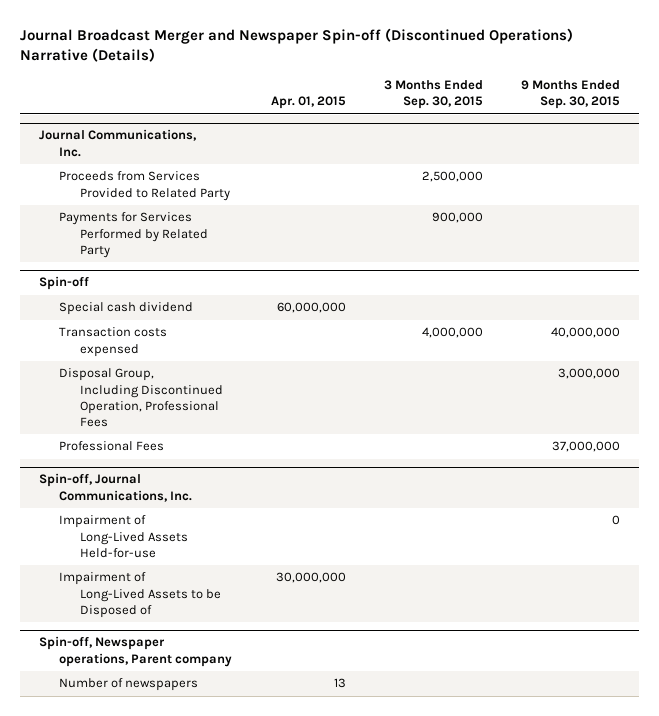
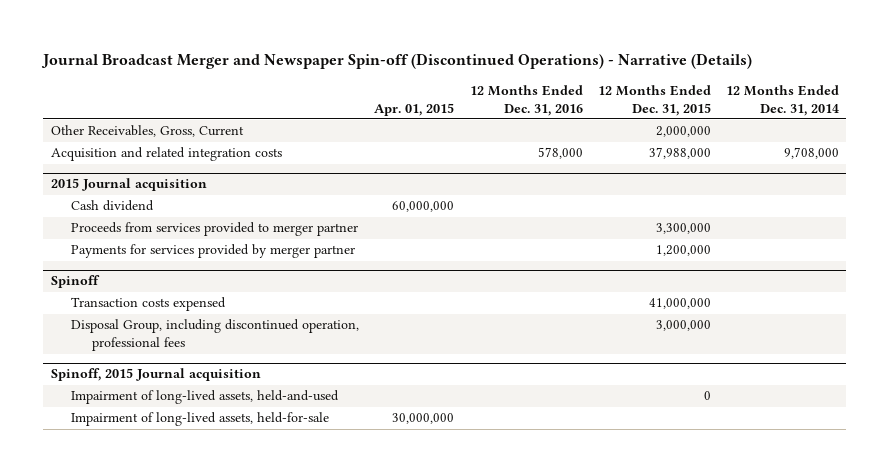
[19,27,573,62] Journal Broadcast Merger and Newspaper Spin-off (Discontinued Operations) Narrative (Details) -> [41,53,753,70] Journal Broadcast Merger and Newspaper Spin-off (Discontinued Operations) - Narrative (Details)
[383,80,483,110] 3 Months Ended Sep. 30, 2015 -> none
[521,80,621,110] 9 Months Ended Sep. 30, 2015 -> none
none -> [469,84,583,116] 12 Months Ended Dec. 31, 2016
none -> [597,84,711,116] 12 Months Ended Dec. 31, 2015
none -> [725,84,839,116] 12 Months Ended Dec. 31, 2014
[59,302,194,316] Special cash dividend -> none
none -> [51,125,245,138] Other Receivables, Gross, Current
none -> [51,147,283,162] Acquisition and related integration costs
[38,129,196,157] Journal Communications, Inc. -> [51,178,208,192] 2015 Journal acquisition
none -> [71,200,155,212] Cash dividend
[59,171,230,201] Proceeds from Services Provided to Related Party -> [71,222,359,237] Proceeds from services provided to merger partner
[59,212,208,258] Payments for Services Performed by Related Party -> [71,244,356,259] Payments for services provided by merger partner
[38,276,89,291] Spin-off -> [51,275,101,289] Spinoff
[59,441,165,452] Professional Fees -> none
[38,473,193,502] Spin-off, Journal Communications, Inc. -> none
[59,515,188,558] Impairment of Long-Lived Assets Held-for-use -> none
[59,572,221,618] Impairment of Long-Lived Assets to be Disposed of -> none
[38,636,233,667] Spin-off, Newspaper operations, Parent company -> none
[59,678,199,692] Number of newspapers -> none
[59,368,223,427] Disposal Group, Including Discontinued Operation, Professional Fees -> [71,319,360,352] Disposal Group, including discontinued operation, professional fees
none -> [51,368,262,382] Spinoff, 2015 Journal acquisition
none -> [71,390,340,405] Impairment of long-lived assets, held-and-used
none -> [71,412,330,427] Impairment of long-lived assets, held-for-sale

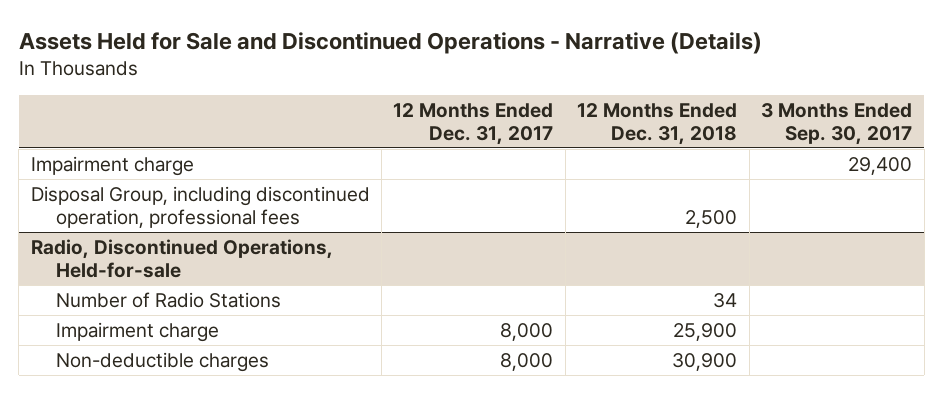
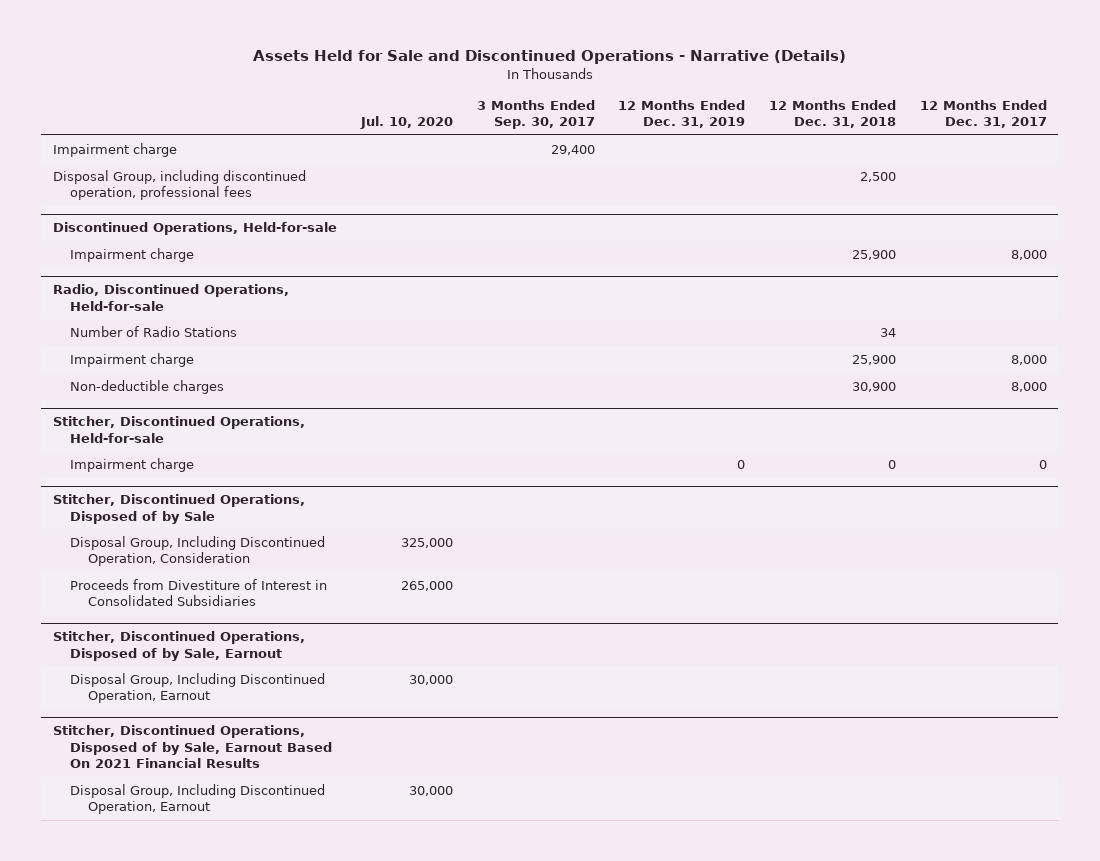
none -> [359,116,453,130] Jul. 10, 2020
none -> [618,99,746,129] 12 Months Ended Dec. 31, 2019
none -> [53,222,338,236] Discontinued Operations, Held-for-sale
none -> [70,247,195,262] Impairment charge
none -> [53,416,306,443] Stitcher, Discontinued Operations, Held-for-sale
none -> [70,457,195,472] Impairment charge
none -> [53,494,306,524] Stitcher, Discontinued Operations, Disposed of by Sale
none -> [70,535,326,567] Disposal Group, Including Discontinued Operation, Consideration
none -> [70,578,328,607] Proceeds from Divestiture of Interest in Consolidated Subsidiaries
none -> [53,631,306,661] Stitcher, Discontinued Operations, Disposed of by Sale, Earnout
none -> [70,672,326,704] Disposal Group, Including Discontinued Operation, Earnout
none -> [53,725,333,769] Stitcher, Discontinued Operations, Disposed of by Sale, Earnout Based On 2021 Financial Results
none -> [70,783,326,815] Disposal Group, Including Discontinued Operation, Earnout

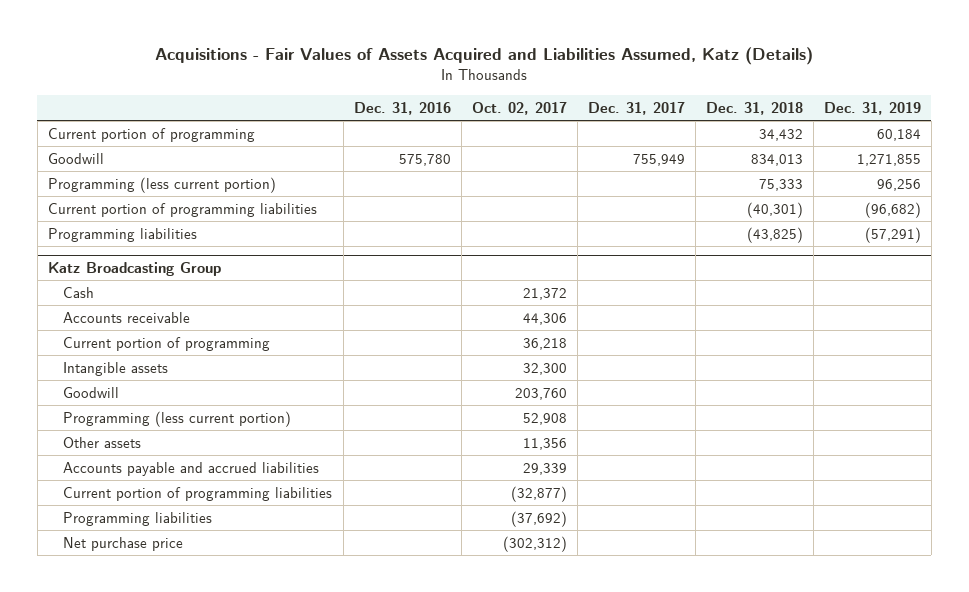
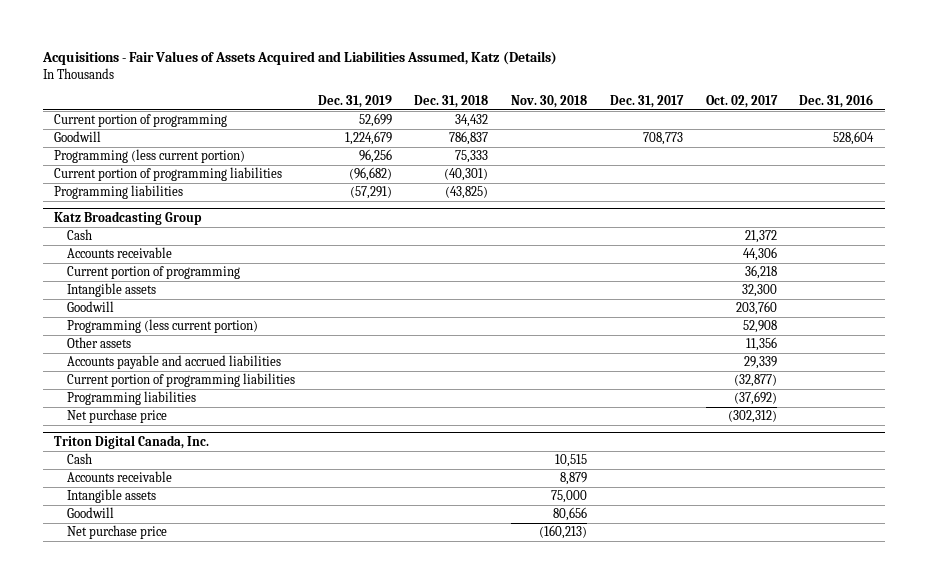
none -> [511,94,588,108] Nov. 30, 2018
[876,128,921,141] 60,184 -> [358,113,392,128] 52,699
[398,153,451,166] 575,780 -> [833,131,875,146] 528,604
[632,153,685,166] 755,949 -> [642,132,683,146] 708,773
[750,153,803,166] 834,013 -> [449,131,489,146] 786,837
[856,153,921,166] 1,271,855 -> [344,131,392,146] 1,224,679
none -> [54,435,210,450] Triton Digital Canada, Inc.
none -> [66,453,92,465] Cash
none -> [66,471,172,483] Accounts receivable
none -> [66,489,156,504] Intangible assets
none -> [66,507,114,519] Goodwill
none -> [66,525,167,540] Net purchase price

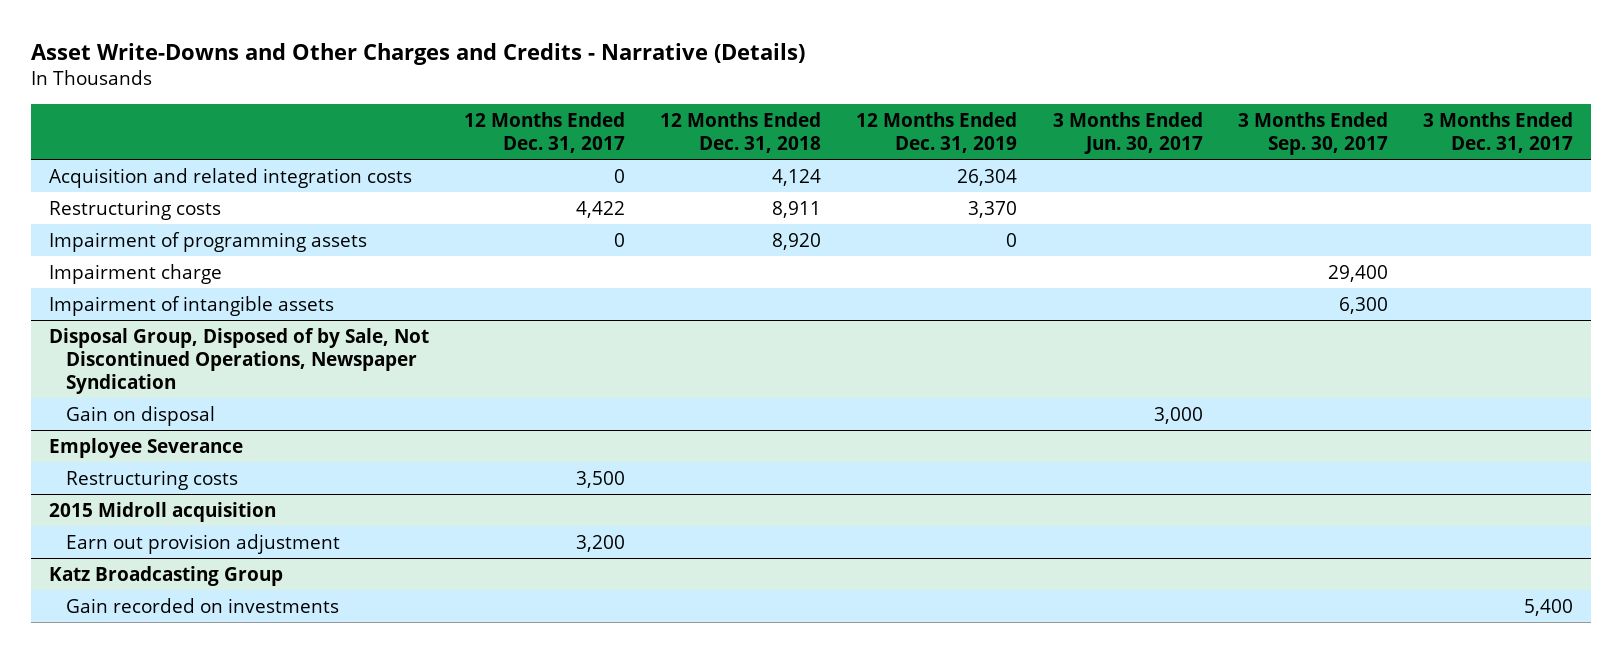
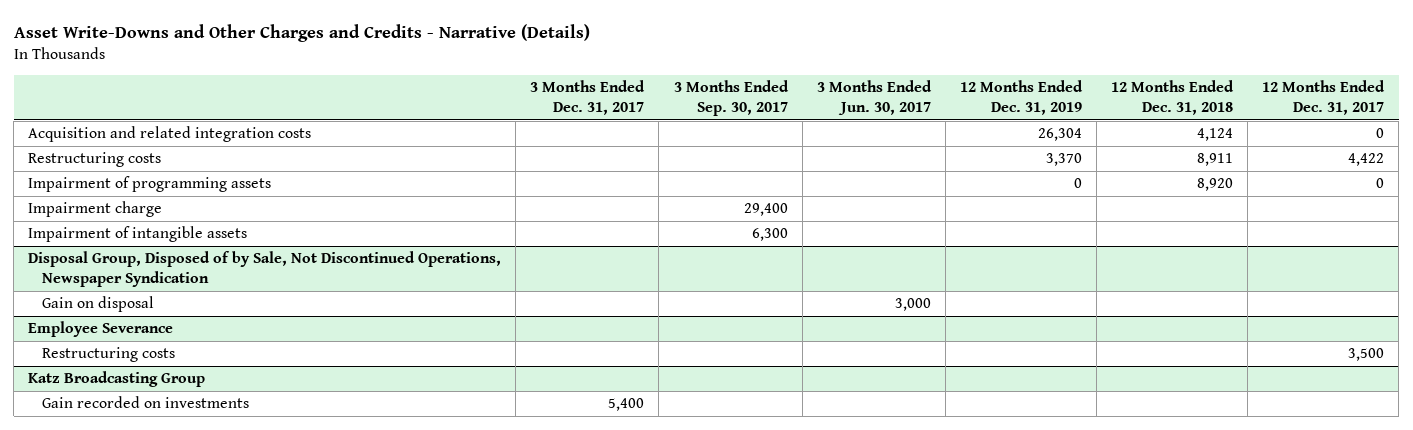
[48,501,276,522] 2015 Midroll acquisition -> none
[65,533,340,554] Earn out provision adjustment -> none

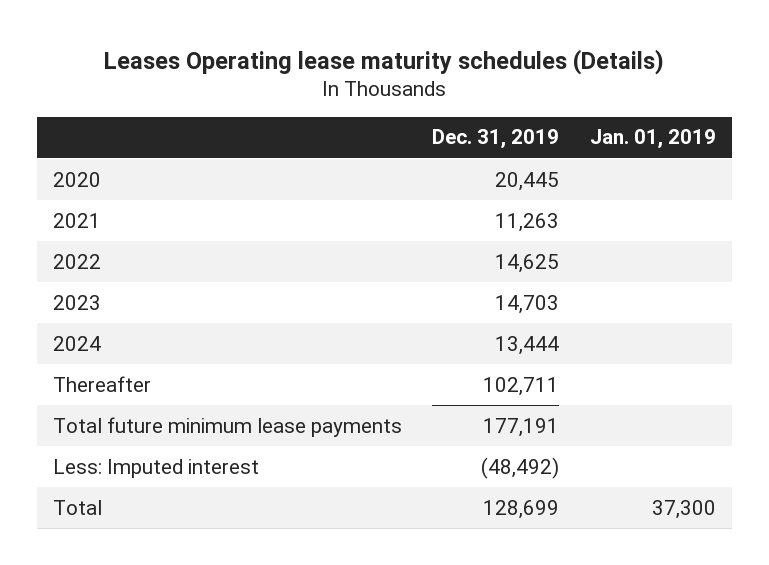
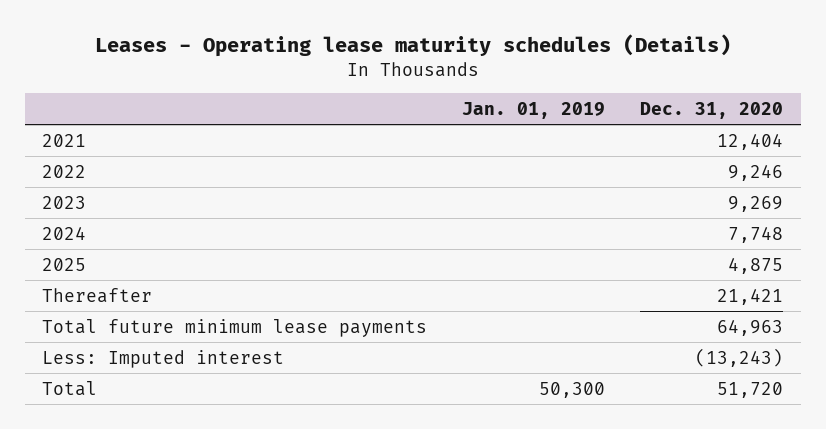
[104,48,665,75] Leases Operating lease maturity schedules (Details) -> [94,34,731,58] Leases - Operating lease maturity schedules (Details)
[432,129,560,150] Dec. 31, 2019 -> none
none -> [640,101,784,119] Dec. 31, 2020
[52,171,101,187] 2020 -> none
none -> [42,257,87,271] 2025
[652,499,717,519] 37,300 -> [539,381,606,398] 50,300

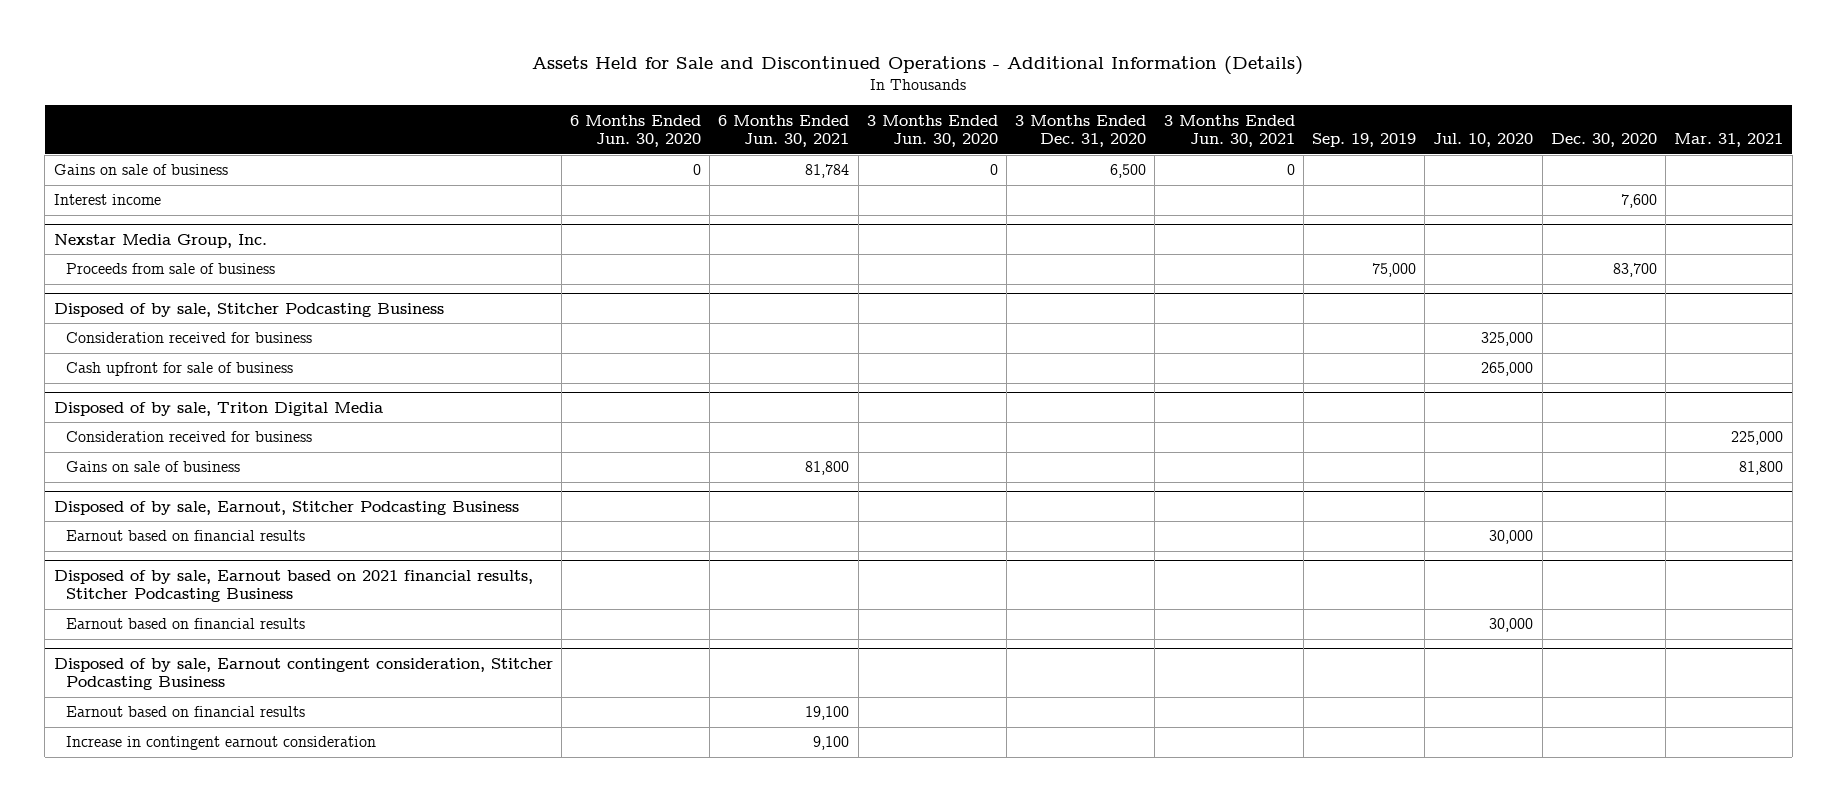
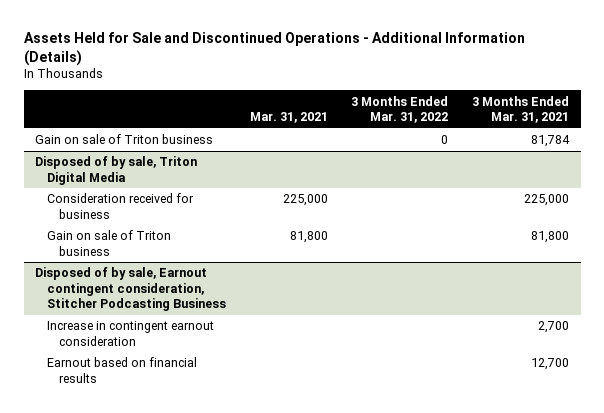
[570,114,702,148] 6 Months Ended Jun. 30, 2020 -> none
[718,114,850,148] 6 Months Ended Jun. 30, 2021 -> none
[866,114,998,148] 3 Months Ended Jun. 30, 2020 -> none
[1015,114,1147,148] 3 Months Ended Dec. 31, 2020 -> none
[1163,114,1295,148] 3 Months Ended Jun. 30, 2021 -> none
[1312,133,1417,148] Sep. 19, 2019 -> none
[1433,133,1534,148] Jul. 10, 2020 -> none
[1550,133,1657,148] Dec. 30, 2020 -> none
none -> [351,95,449,124] 3 Months Ended Mar. 31, 2022
none -> [471,95,569,124] 3 Months Ended Mar. 31, 2021
[53,194,161,206] Interest income -> none
[53,233,267,248] Nexstar Media Group, Inc. -> none
[66,263,276,275] Proceeds from sale of business -> none
[53,302,444,317] Disposed of by sale, Stitcher Podcasting Business -> none
[66,332,313,344] Consideration received for business -> none
[66,362,294,377] Cash upfront for sale of business -> none
[53,164,228,176] Gains on sale of business -> [35,134,214,145] Gain on sale of Triton business
[53,500,519,515] Disposed of by sale, Earnout, Stitcher Podcasting Business -> none
[66,530,306,542] Earnout based on financial results -> none
[53,569,533,603] Disposed of by sale, Earnout based on 2021 financial results, Stitcher Podcasting Business -> none
[66,618,306,630] Earnout based on financial results -> none
[66,461,241,473] Gains on sale of business -> [46,230,171,256] Gain on sale of Triton business
[66,706,306,718] Earnout based on financial results -> [46,357,197,383] Earnout based on financial results

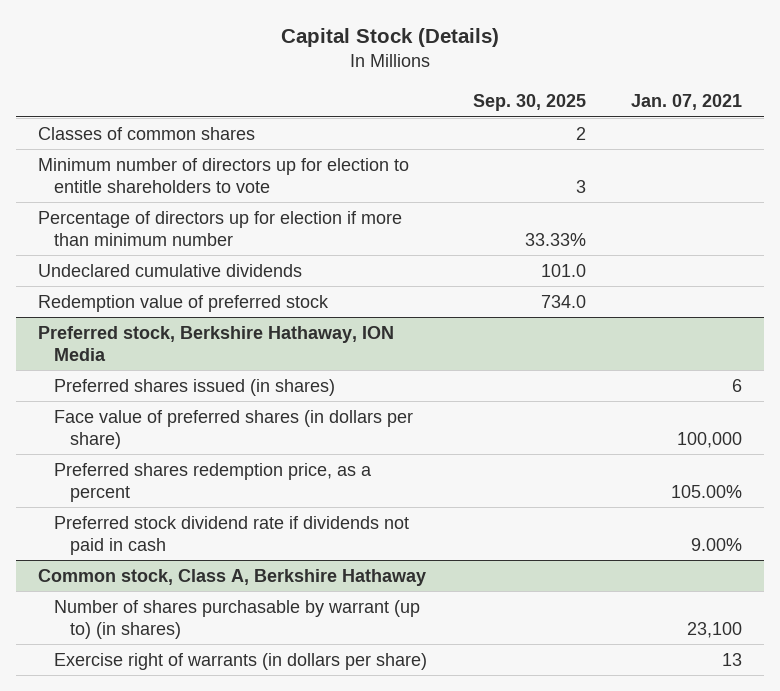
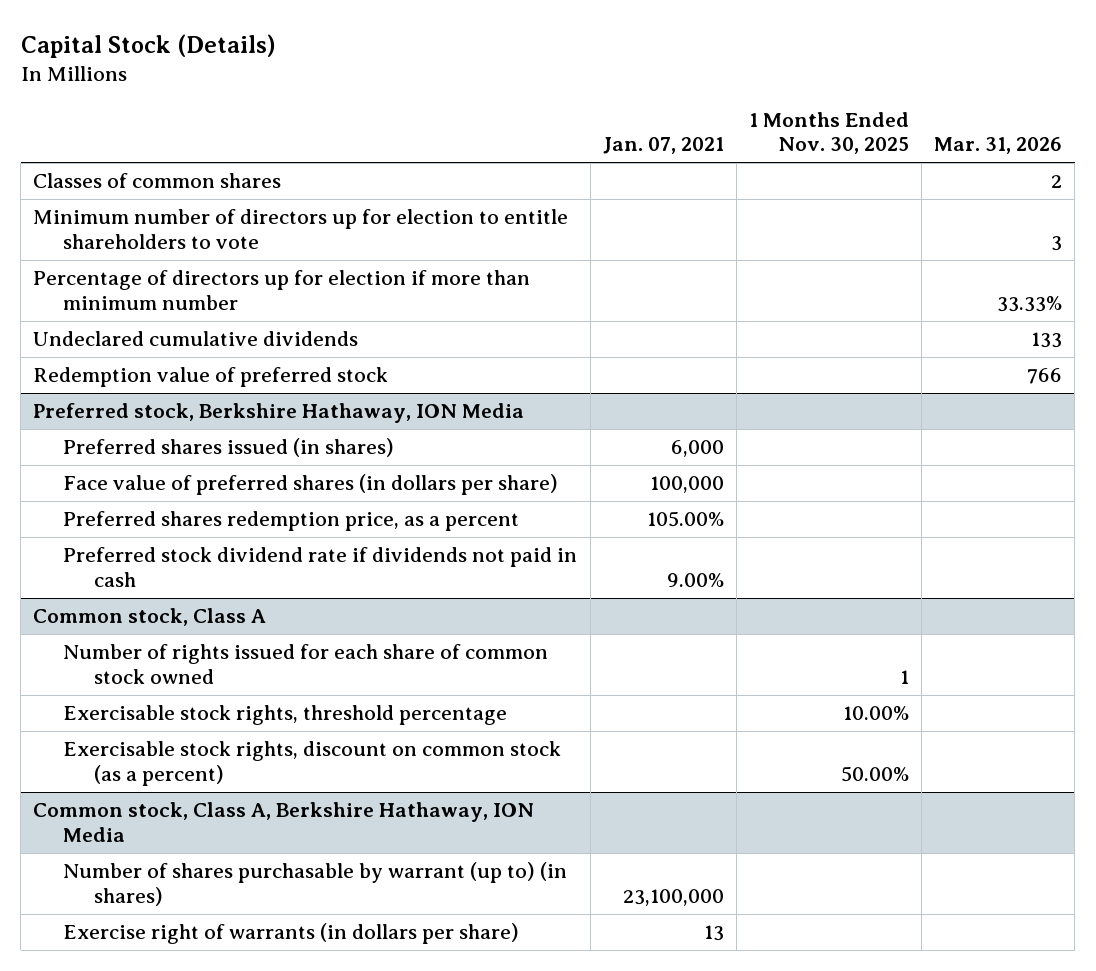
[472,94,586,112] Sep. 30, 2025 -> none
none -> [749,111,910,155] 1 Months Ended Nov. 30, 2025
none -> [934,137,1063,155] Mar. 31, 2026
[731,378,742,392] 6 -> [670,440,724,458] 6,000
none -> [33,608,267,627] Common stock, Class A
none -> [63,644,549,684] Number of rights issued for each share of common stock owned
none -> [63,705,508,726] Exercisable stock rights, threshold percentage
none -> [63,741,562,786] Exercisable stock rights, discount on common stock (as a percent)
[38,568,427,586] Common stock, Class A, Berkshire Hathaway -> [33,802,535,842] Common stock, Class A, Berkshire Hathaway, ION Media
[686,621,742,638] 23,100 -> [622,888,724,906] 23,100,000

